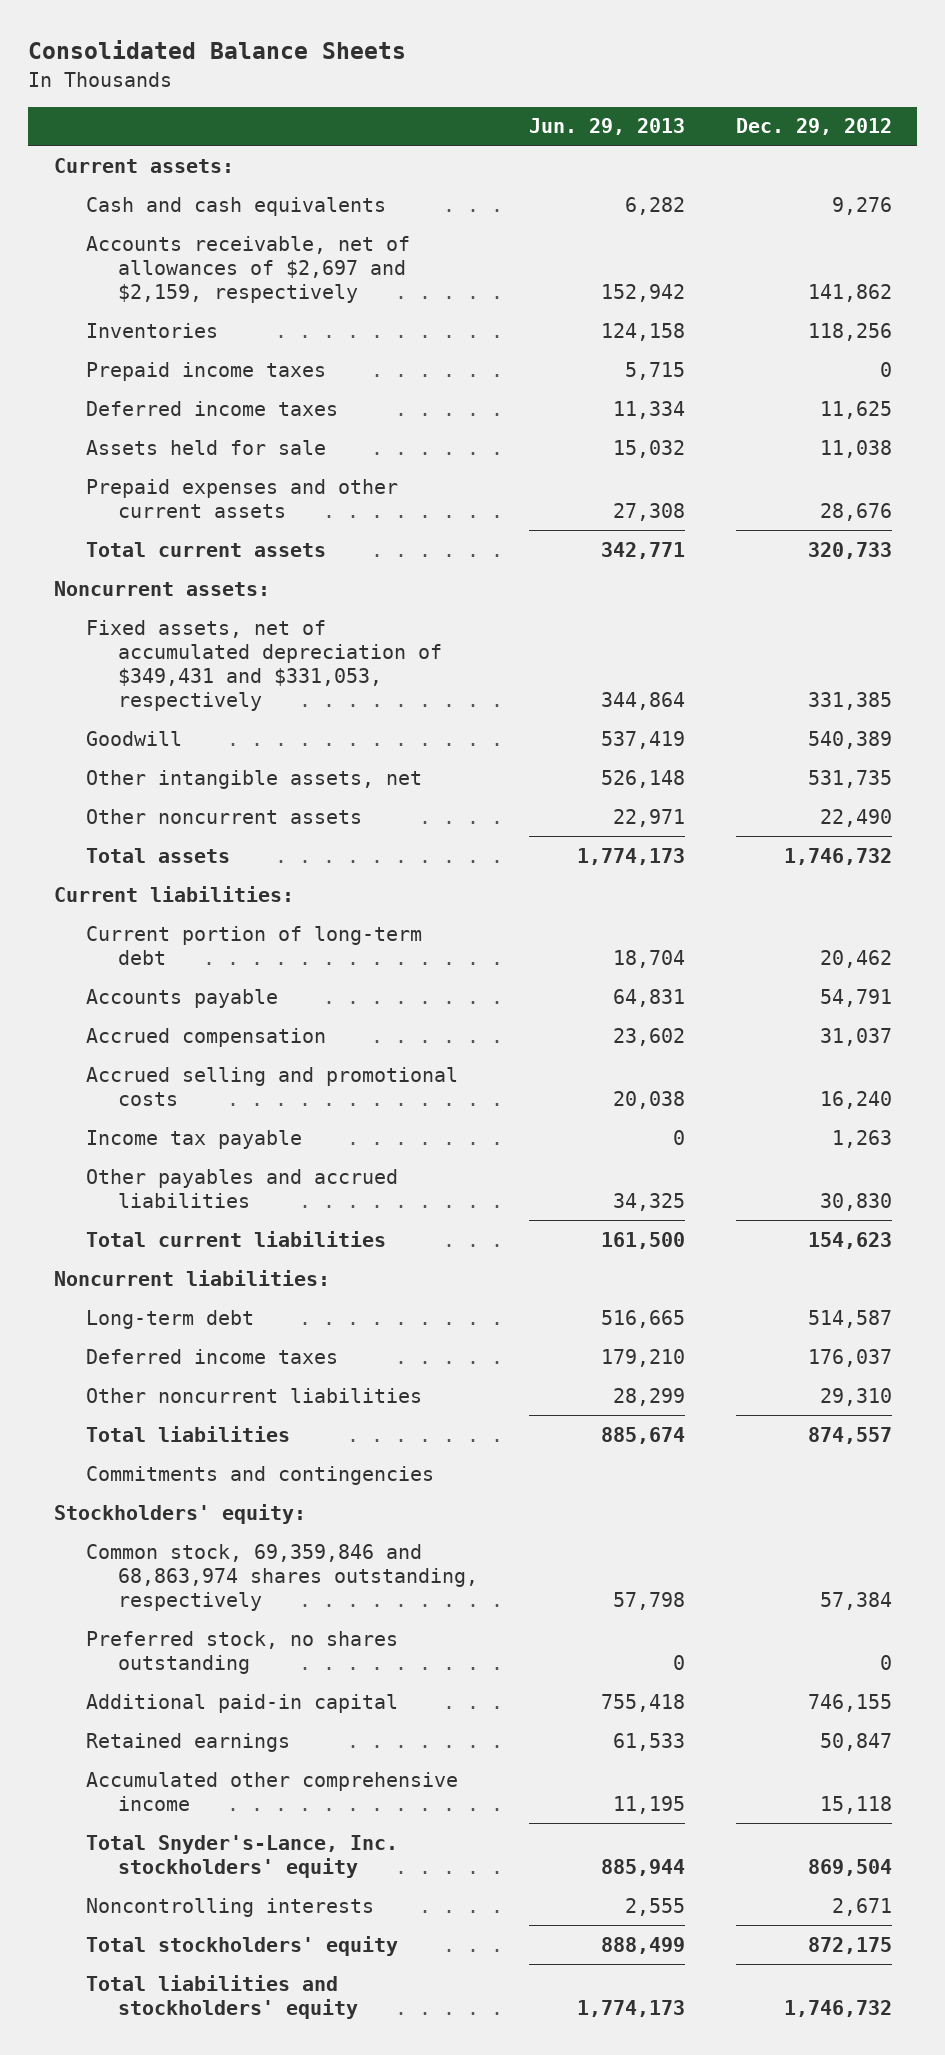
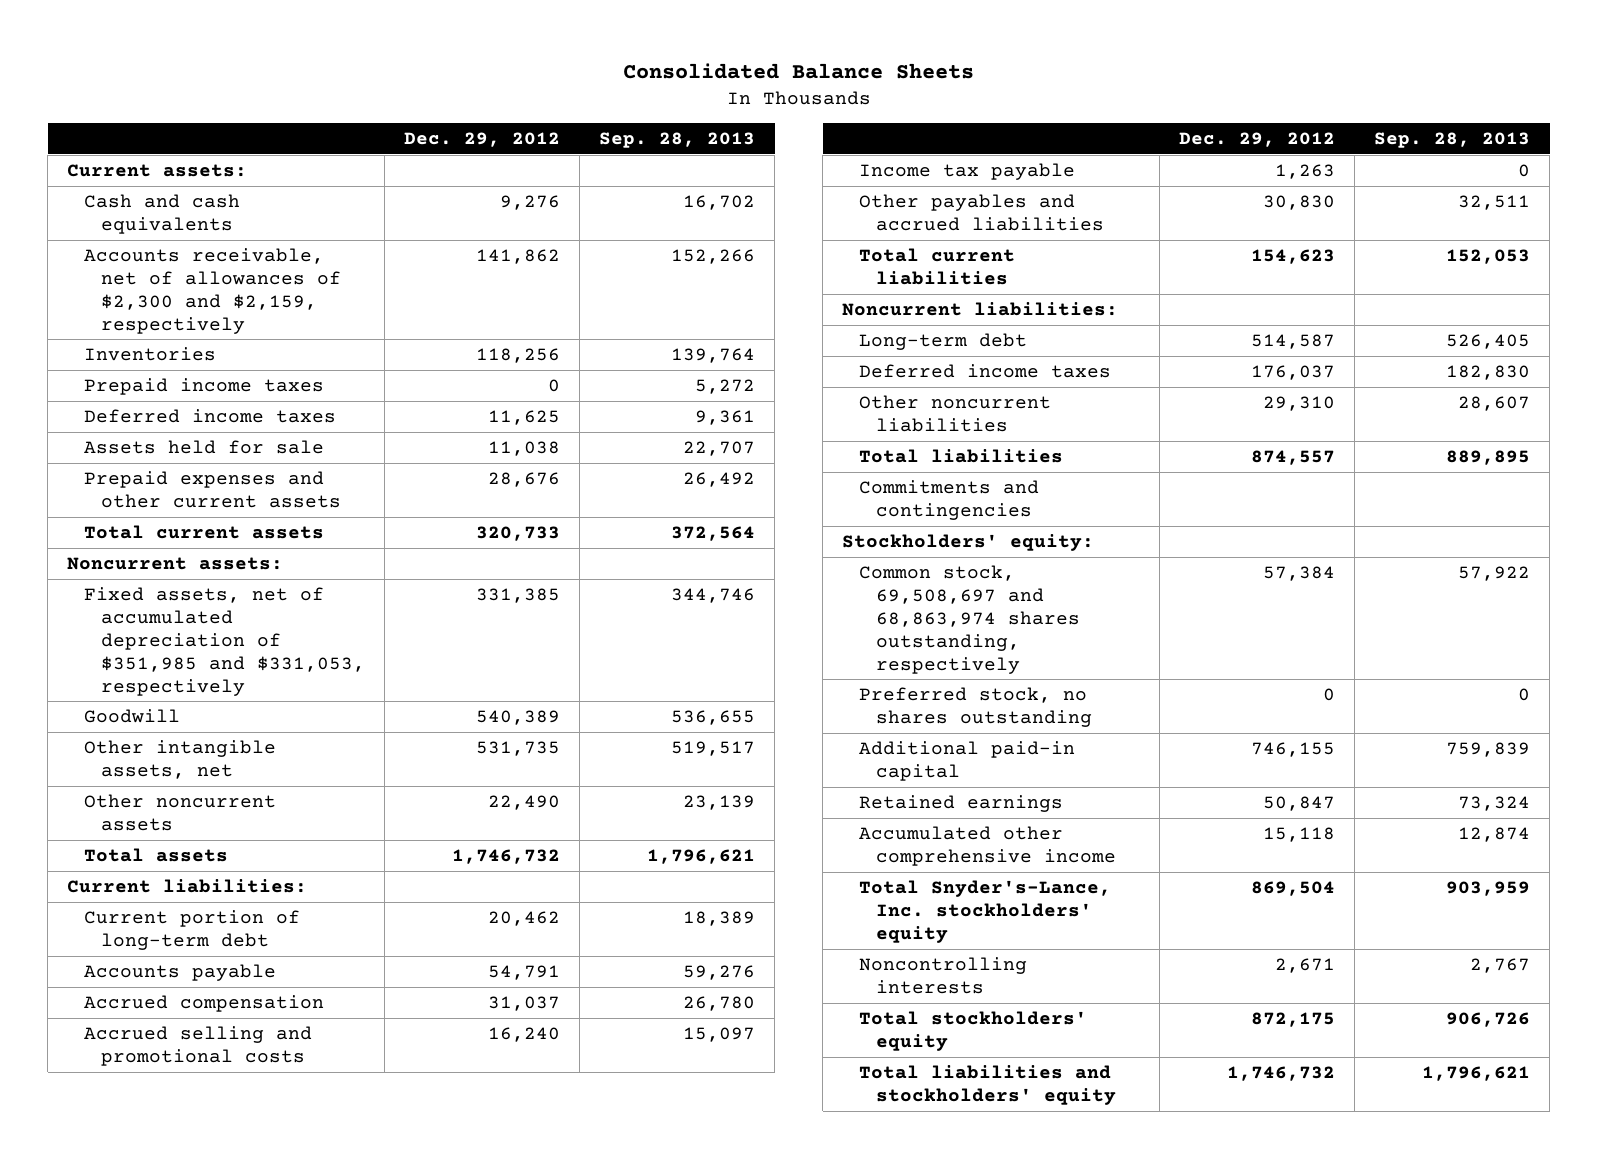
[528,118,685,136] Jun. 29, 2013 -> none
none -> [599,132,756,149] Sep. 28, 2013
[85,235,410,304] Accounts receivable, net of allowances of $2,697 and $2,159, respectively -> [84,247,342,334] Accounts receivable, net of allowances of $2,300 and $2,159, respectively
[85,619,442,712] Fixed assets, net of accumulated depreciation of $349,431 and $331,053, respectively -> [84,586,366,696] Fixed assets, net of accumulated depreciation of $351,985 and $331,053, respectively
[85,1543,478,1612] Common stock, 69,359,846 and 68,863,974 shares outstanding, respectively -> [859,564,1081,674] Common stock, 69,508,697 and 68,863,974 shares outstanding, respectively

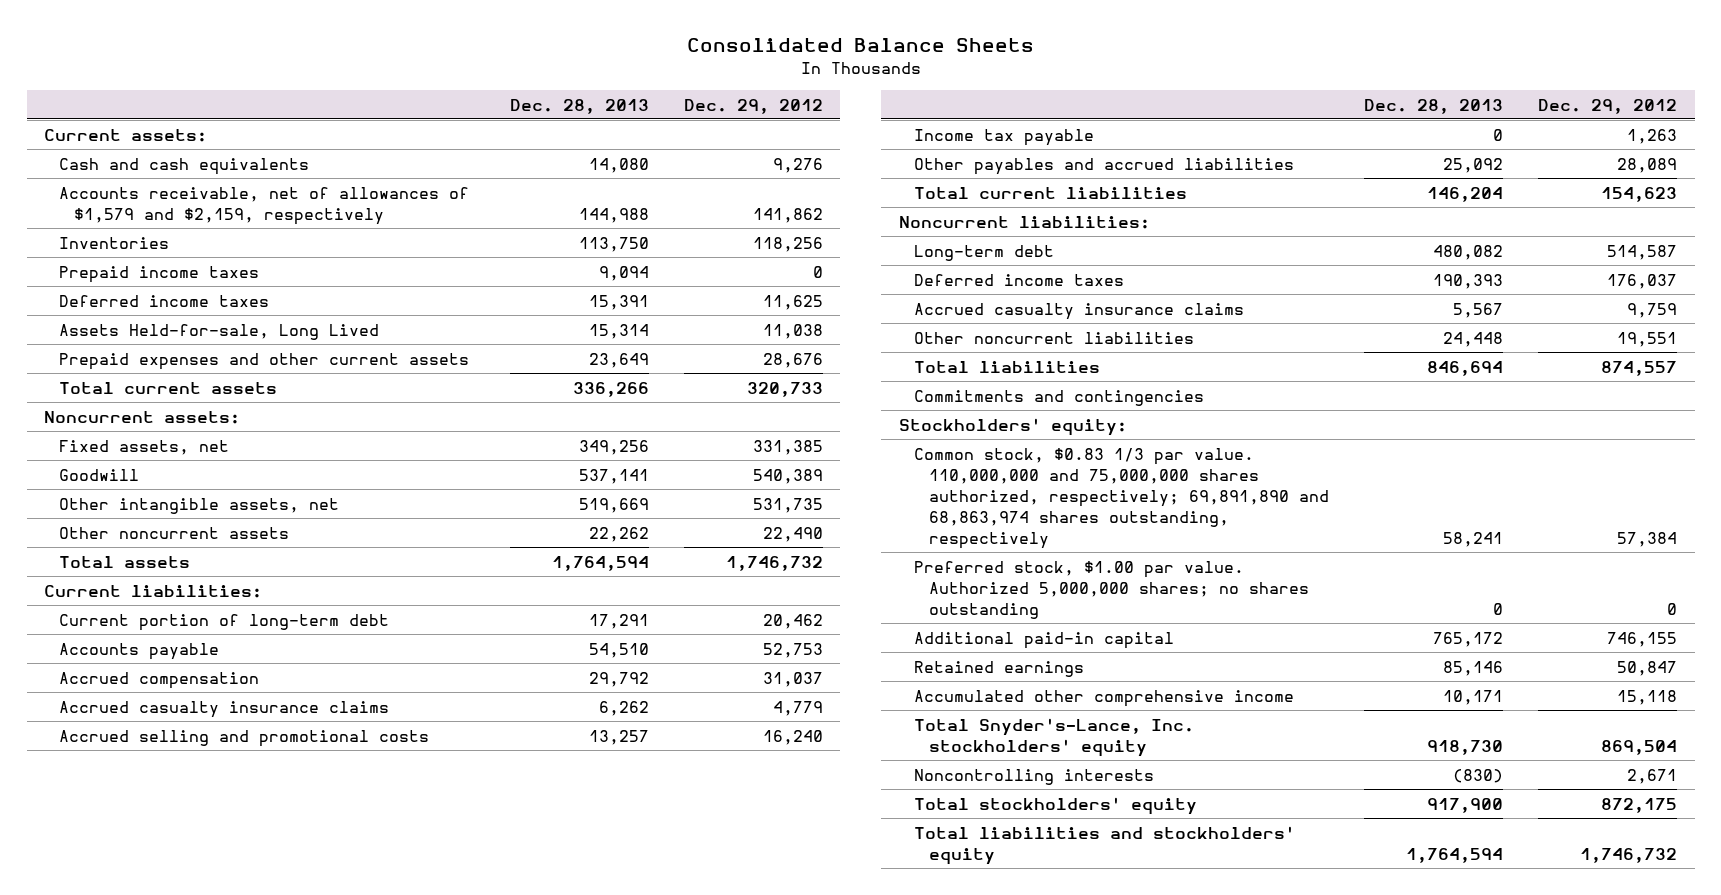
[599,132,756,149] Sep. 28, 2013 -> none
none -> [509,98,649,114] Dec. 28, 2013
[84,247,342,334] Accounts receivable, net of allowances of $2,300 and $2,159, respectively -> [59,186,470,225] Accounts receivable, net of allowances of $1,579 and $2,159, respectively
[84,439,325,454] Assets held for sale -> [59,323,380,340] Assets Held-for-sale, Long Lived
[84,586,366,696] Fixed assets, net of accumulated depreciation of $351,985 and $331,053, respectively -> [59,439,230,455] Fixed assets, net
[488,964,561,980] 54,791 -> [762,642,823,658] 52,753
none -> [59,700,390,718] Accrued casualty insurance claims
[1263,194,1336,210] 30,830 -> [1617,157,1678,173] 28,089
none -> [913,302,1244,320] Accrued casualty insurance claims
[1263,395,1336,411] 29,310 -> [1617,331,1678,347] 19,551
[859,564,1081,674] Common stock, 69,508,697 and 68,863,974 shares outstanding, respectively -> [913,447,1329,549] Common stock, $0.83 1/3 par value. 110,000,000 and 75,000,000 shares authorized, respectively; 69,891,890 and 68,863,974 shares outstanding, respectively
[859,686,1093,727] Preferred stock, no shares outstanding -> [913,560,1309,619] Preferred stock, $1.00 par value. Authorized 5,000,000 shares; no shares outstanding

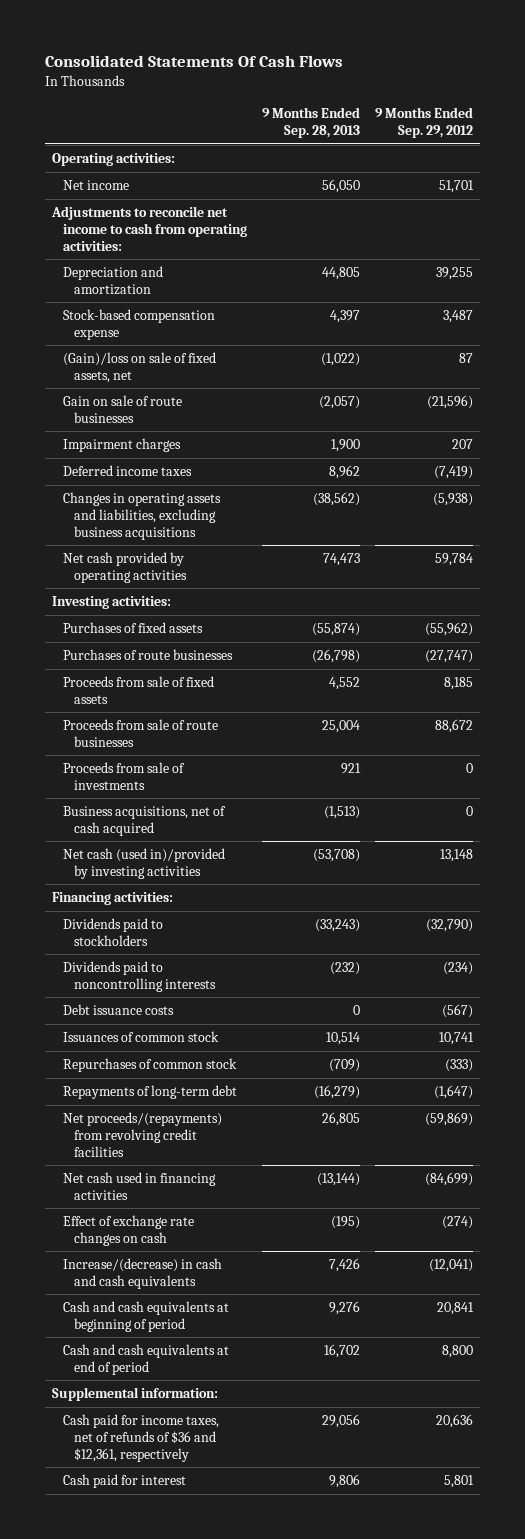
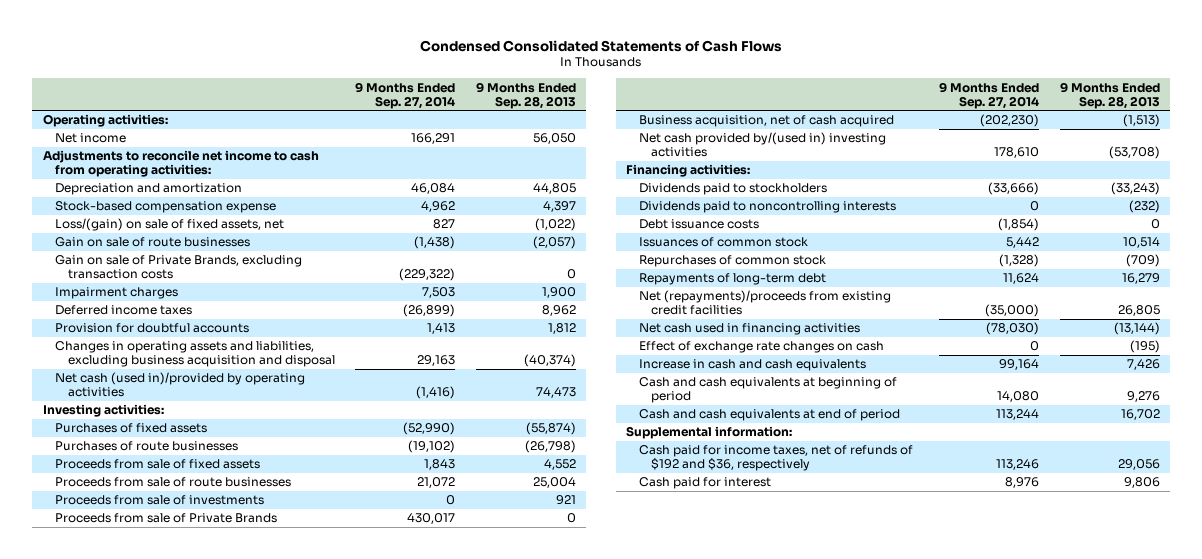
[45,55,344,68] Consolidated Statements Of Cash Flows -> [420,39,783,52] Condensed Consolidated Statements of Cash Flows
[374,107,473,139] 9 Months Ended Sep. 29, 2012 -> none
none -> [355,81,456,109] 9 Months Ended Sep. 27, 2014
[63,352,217,383] (Gain)/loss on sale of fixed assets, net -> [55,218,285,232] Loss/(gain) on sale of fixed assets, net
none -> [55,255,303,280] Gain on sale of Private Brands, excluding transaction costs
none -> [55,323,250,334] Provision for doubtful accounts
[63,492,222,540] Changes in operating assets and liabilities, excluding business acquisitions -> [55,341,335,368] Changes in operating assets and liabilities, excluding business acquisition and disposal
[312,492,360,507] (38,562) -> [524,354,577,368] (40,374)
[63,552,187,583] Net cash provided by operating activities -> [55,372,306,398] Net cash (used in)/provided by operating activities
none -> [55,513,278,524] Proceeds from sale of Private Brands
[63,806,227,836] Business acquisitions, net of cash acquired -> [638,115,894,128] Business acquisition, net of cash acquired
[63,848,226,879] Net cash (used in)/provided by investing activities -> [638,132,886,158] Net cash provided by/(used in) investing activities
[313,1085,360,1100] (16,279) -> [1121,273,1160,285] 16,279
[63,1112,223,1157] Net proceeds/(repayments) from revolving credit facilities -> [638,290,891,316] Net (repayments)/proceeds from existing credit facilities
[63,1258,223,1289] Increase/(decrease) in cash and cash equivalents -> [638,359,866,372] Increase in cash and cash equivalents
[63,1414,220,1462] Cash paid for income taxes, net of refunds of $36 and $12,361, respectively -> [638,445,913,472] Cash paid for income taxes, net of refunds of $192 and $36, respectively

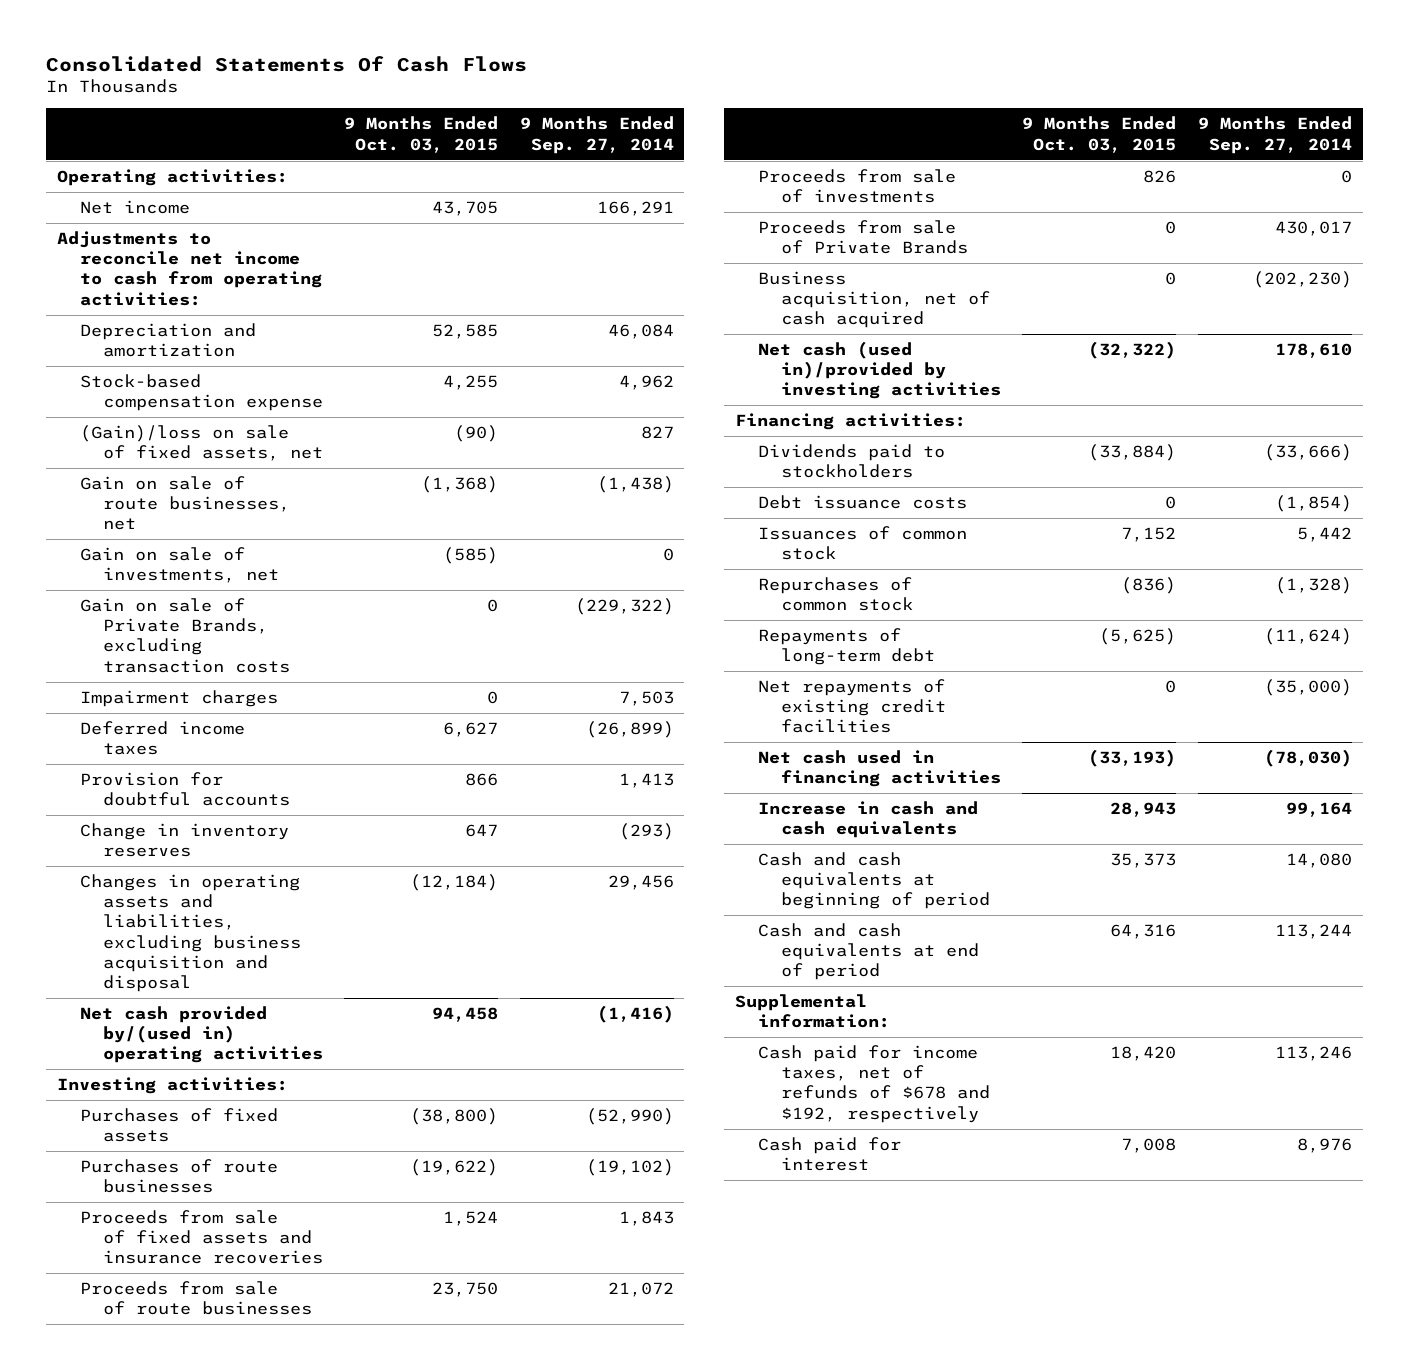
[420,39,783,52] Condensed Consolidated Statements of Cash Flows -> [46,55,528,72] Consolidated Statements Of Cash Flows
[476,81,577,109] 9 Months Ended Sep. 28, 2013 -> none
none -> [344,116,499,153] 9 Months Ended Oct. 03, 2015
[55,218,285,232] Loss/(gain) on sale of fixed assets, net -> [79,425,323,462] (Gain)/loss on sale of fixed assets, net
[55,237,251,248] Gain on sale of route businesses -> [79,476,290,531] Gain on sale of route businesses, net
none -> [79,547,279,584] Gain on sale of investments, net
none -> [79,823,289,858] Change in inventory reserves
[417,355,456,367] 29,163 -> [607,875,674,891] 29,456
[55,372,306,398] Net cash (used in)/provided by operating activities -> [79,1006,323,1064] Net cash provided by/(used in) operating activities
[55,459,261,470] Proceeds from sale of fixed assets -> [79,1210,323,1265] Proceeds from sale of fixed assets and insurance recoveries
[638,132,886,158] Net cash provided by/(used in) investing activities -> [757,341,1001,400] Net cash (used in)/provided by investing activities
[638,201,896,214] Dividends paid to noncontrolling interests -> none
[1002,273,1039,285] 11,624 -> [1263,628,1352,646] (11,624)
[638,290,891,316] Net (repayments)/proceeds from existing credit facilities -> [757,679,946,734] Net repayments of existing credit facilities
[638,341,884,354] Effect of exchange rate changes on cash -> none
[638,445,913,472] Cash paid for income taxes, net of refunds of $192 and $36, respectively -> [757,1045,990,1123] Cash paid for income taxes, net of refunds of $678 and $192, respectively

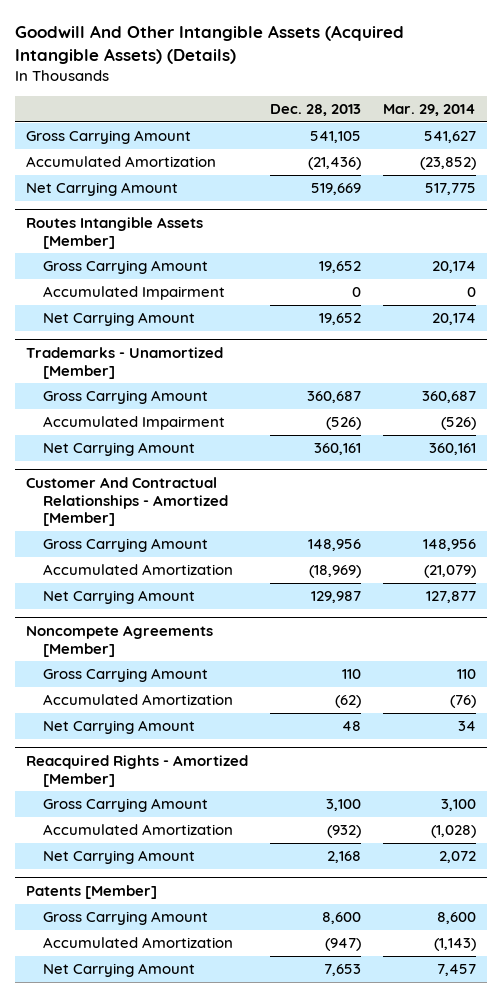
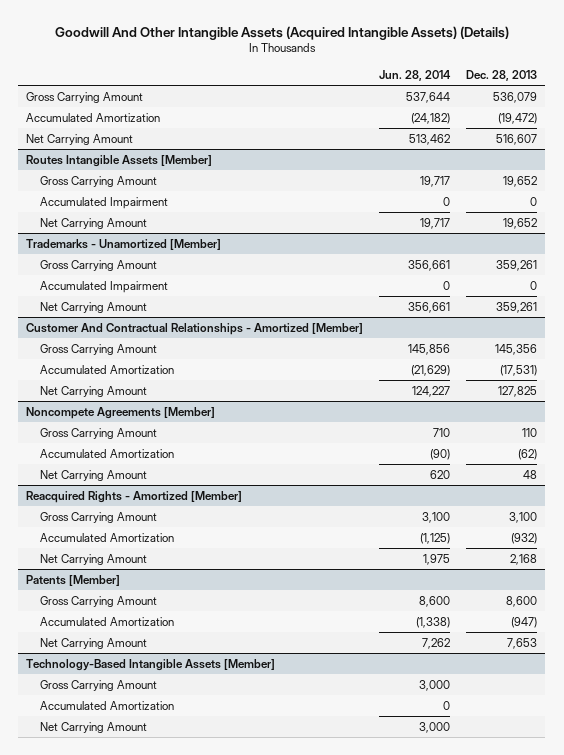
[382,104,476,117] Mar. 29, 2014 -> none
none -> [379,69,452,81] Jun. 28, 2014
[310,131,362,144] 541,105 -> [493,91,538,103] 536,079
[308,157,362,171] (21,436) -> [498,112,538,124] (19,472)
[311,183,362,196] 519,669 -> [496,133,538,145] 516,607
[307,391,362,404] 360,687 -> [496,259,538,271] 359,261
[326,417,362,431] (526) -> [530,280,538,290] 0
[314,443,362,456] 360,161 -> [496,301,538,313] 359,261
[308,539,362,552] 148,956 -> [495,343,538,355] 145,356
[309,565,362,579] (18,969) -> [500,364,538,376] (17,531)
[311,591,362,604] 129,987 -> [498,385,538,397] 127,825
none -> [26,658,276,671] Technology-Based Intangible Assets [Member]
none -> [40,679,158,691] Gross Carrying Amount
none -> [40,700,175,710] Accumulated Amortization
none -> [40,721,148,733] Net Carrying Amount

